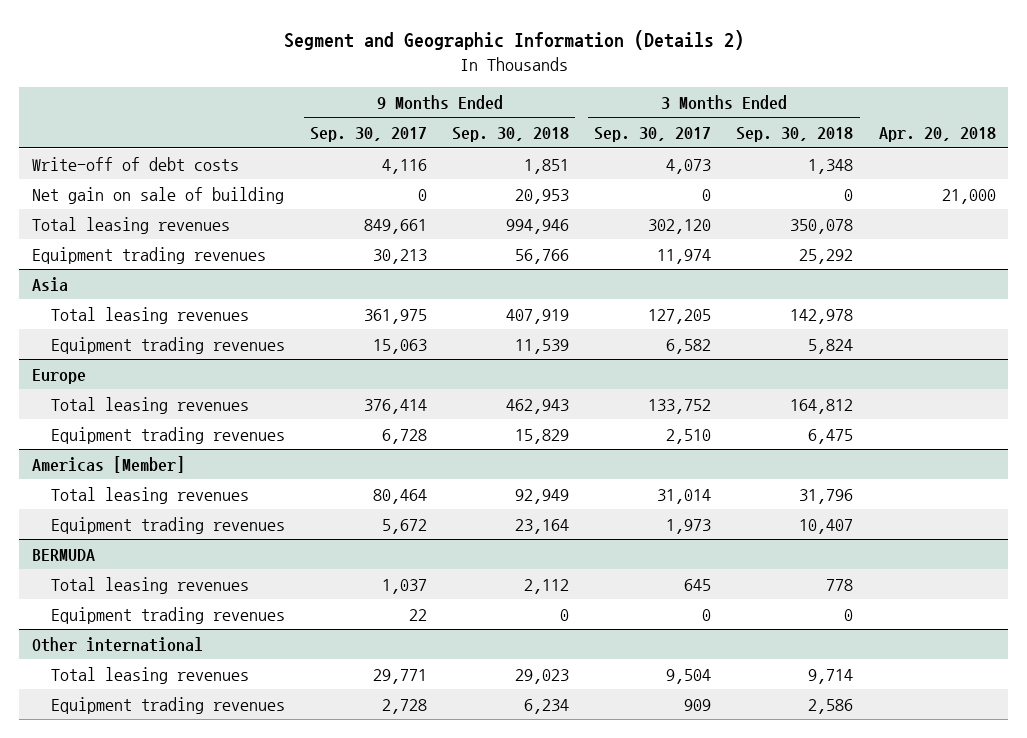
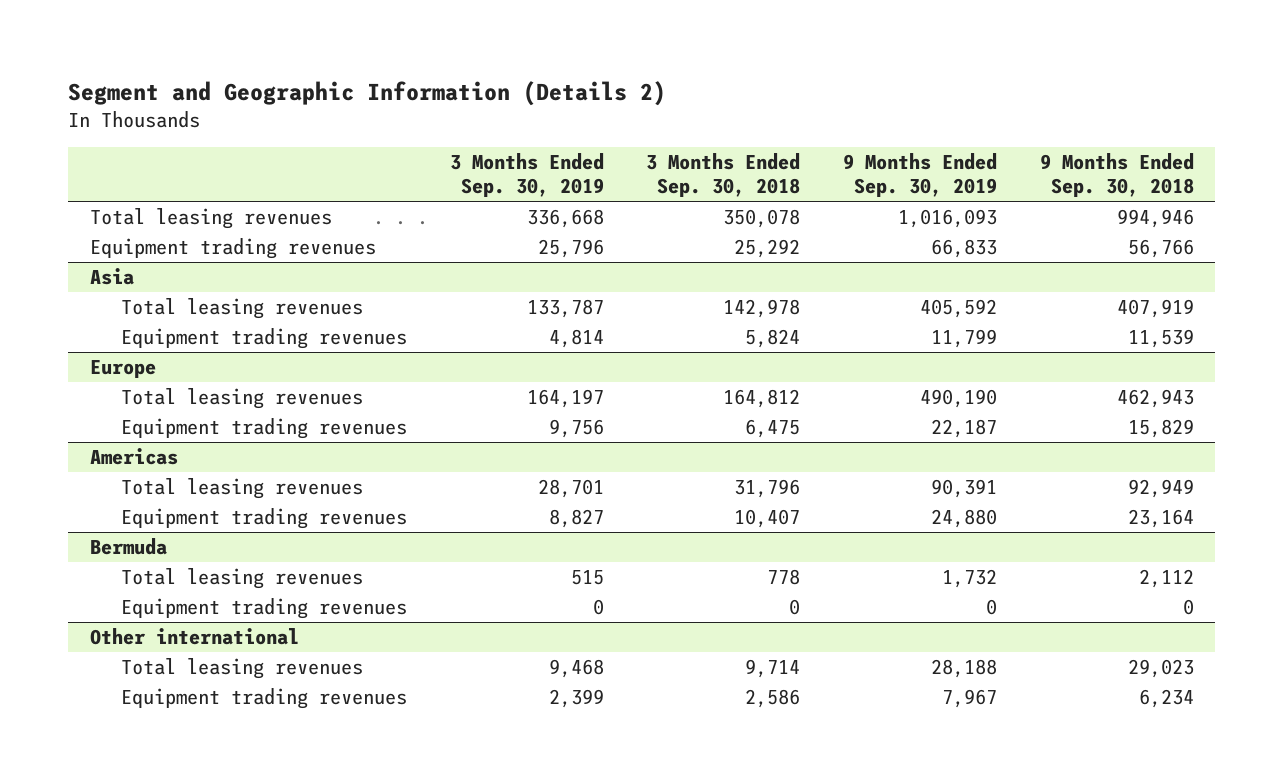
[310,127,428,143] Sep. 30, 2017 -> none
[594,127,712,143] Sep. 30, 2017 -> none
[878,127,996,143] Apr. 20, 2018 -> none
none -> [449,153,604,198] 3 Months Ended Sep. 30, 2019
none -> [843,153,998,198] 9 Months Ended Sep. 30, 2019
[31,156,239,171] Write-off of debt costs -> none
[31,186,284,204] Net gain on sale of building -> none
[31,455,185,473] Americas [Member] -> [89,448,178,466] Americas
[31,548,95,561] BERMUDA -> [89,538,167,556] Bermuda

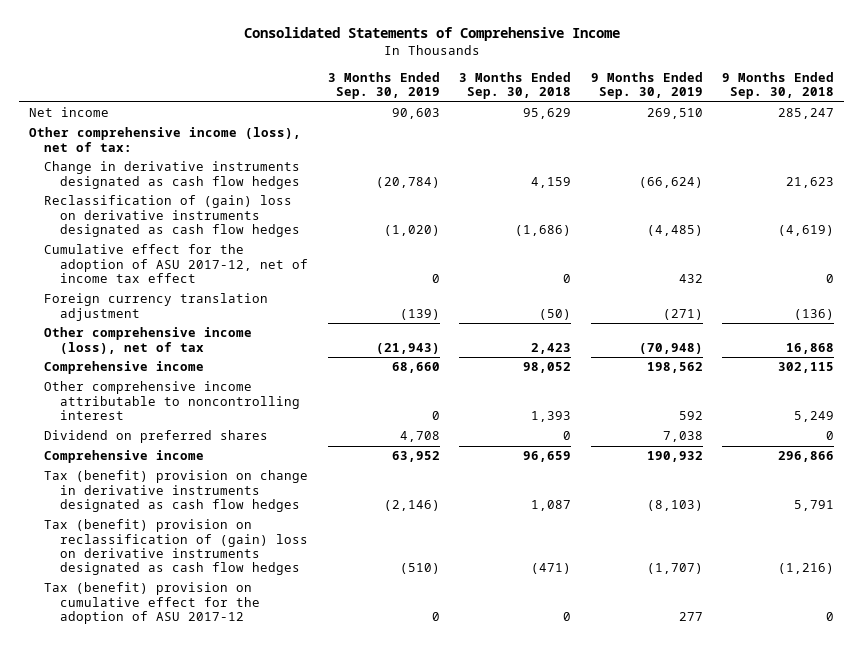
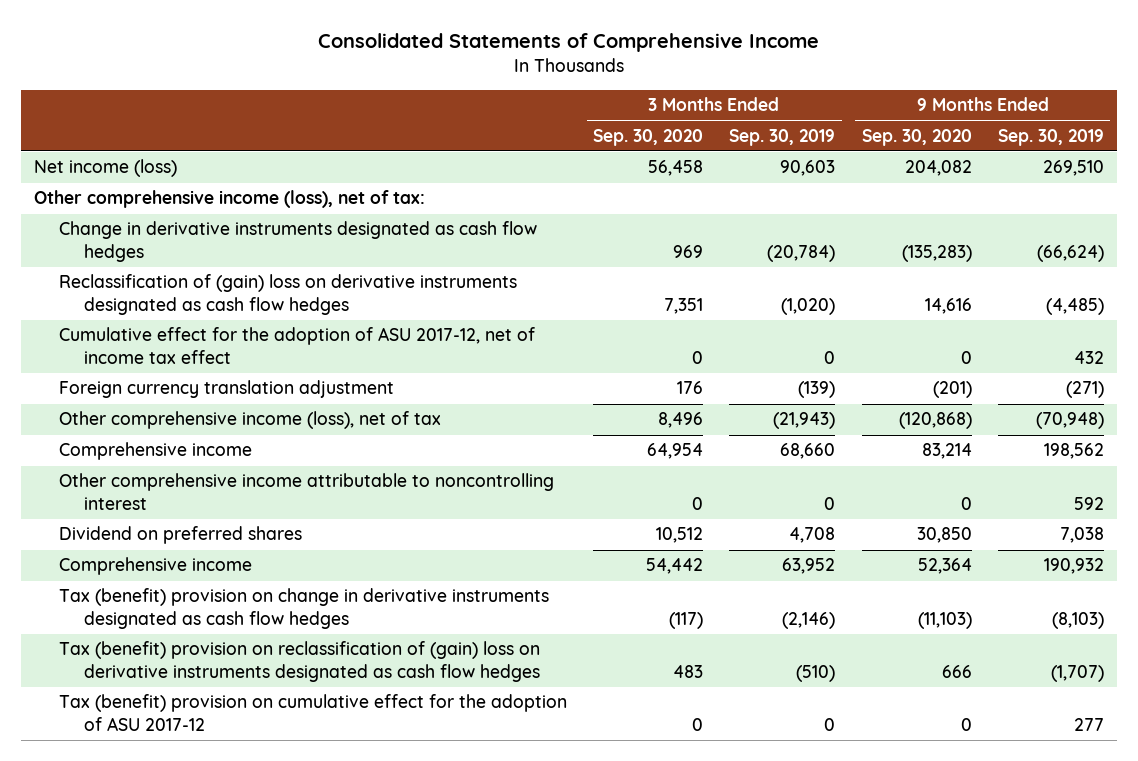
[459,71,572,100] 3 Months Ended Sep. 30, 2018 -> none
[722,71,835,100] 9 Months Ended Sep. 30, 2018 -> none
none -> [593,128,704,146] Sep. 30, 2020
none -> [861,128,972,146] Sep. 30, 2020
[29,107,110,118] Net income -> [34,159,178,178] Net income (loss)

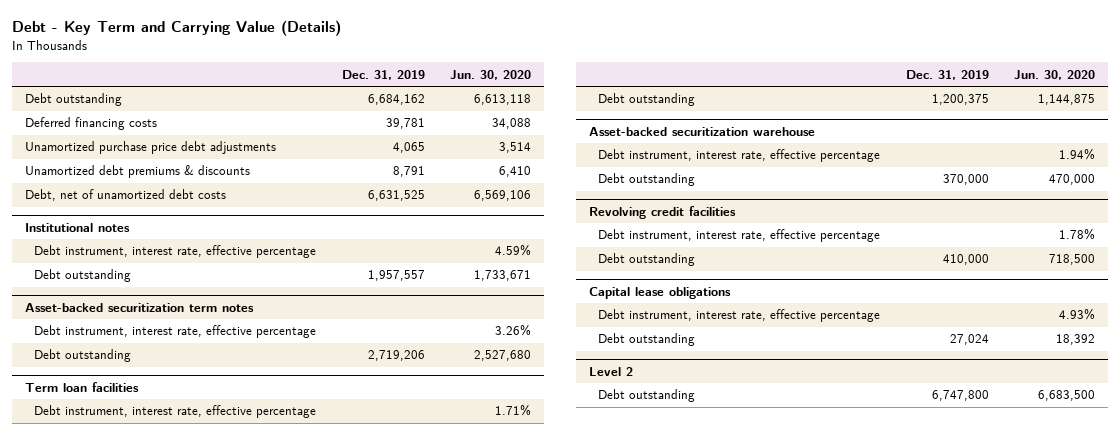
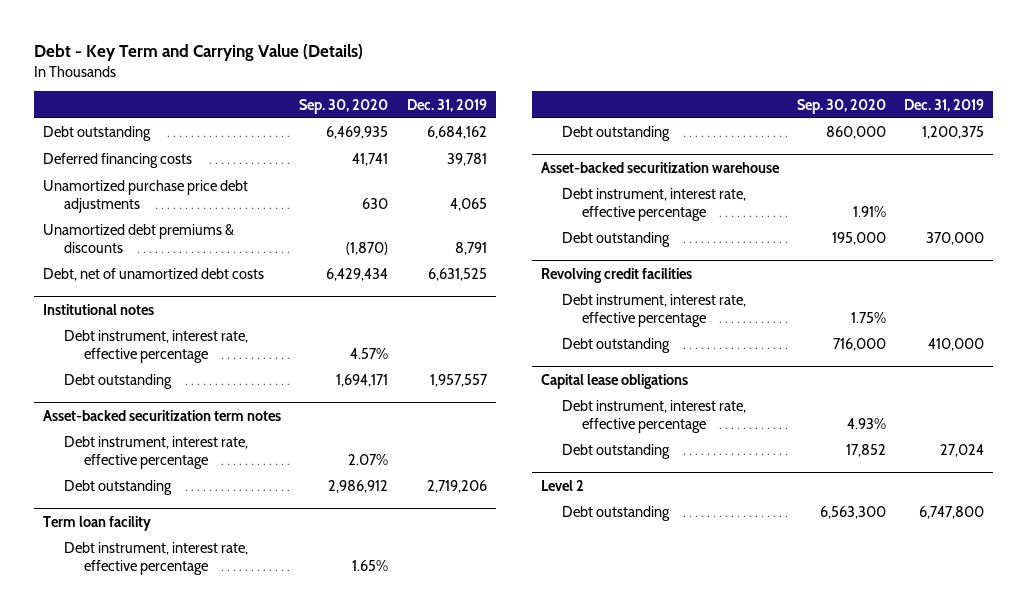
[450,69,532,80] Jun. 30, 2020 -> none
none -> [299,98,389,114] Sep. 30, 2020
[25,381,140,392] Term loan facilities -> [43,516,152,532] Term loan facility

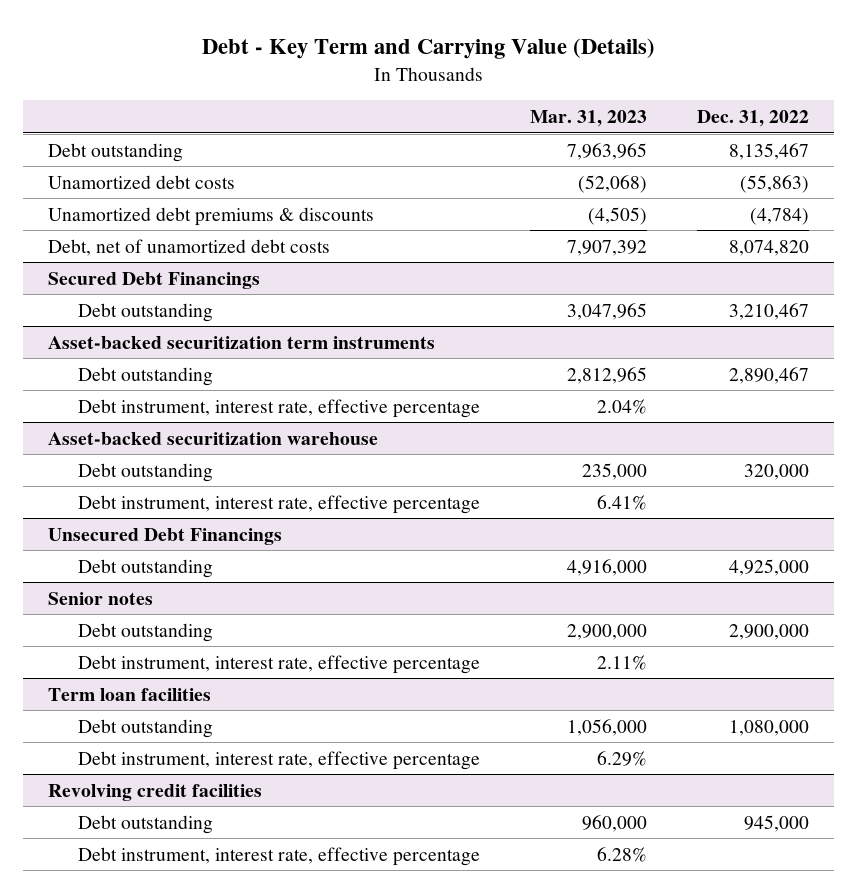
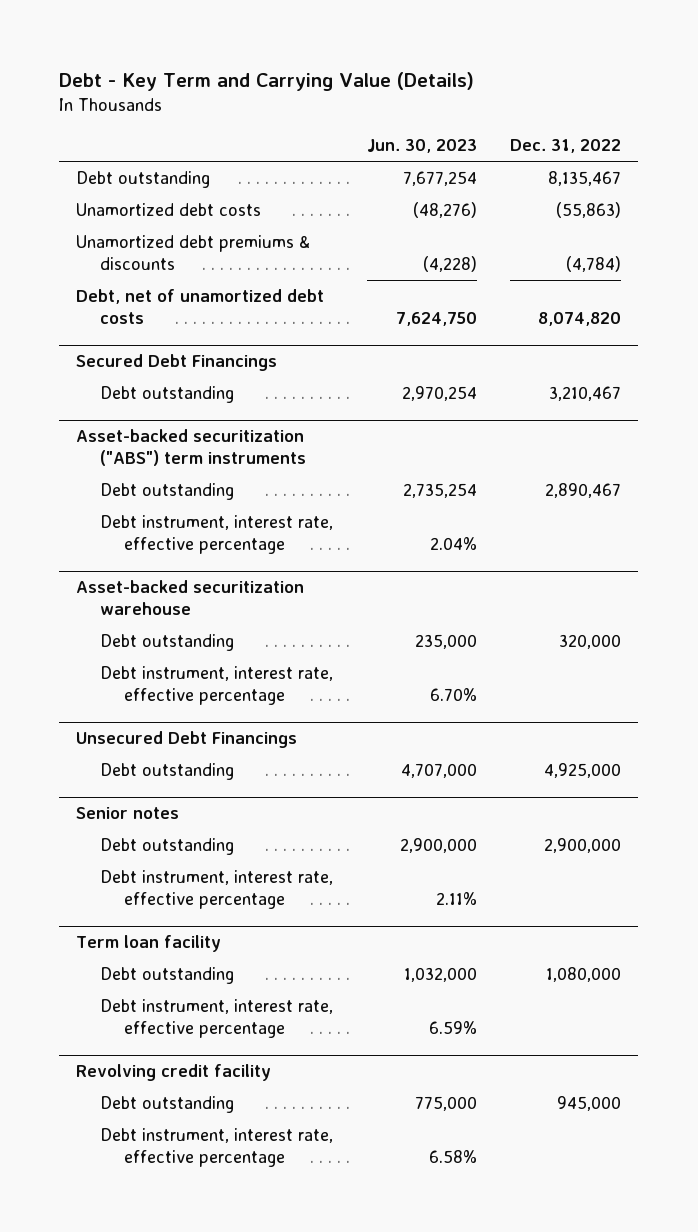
[530,110,648,128] Mar. 31, 2023 -> none
none -> [366,139,477,154] Jun. 30, 2023
[48,335,436,349] Asset-backed securitization term instruments -> [76,429,306,467] Asset-backed securitization ("ABS") term instruments
[48,687,212,701] Term loan facilities -> [76,935,222,953] Term loan facility
[48,783,263,801] Revolving credit facilities -> [76,1064,272,1082] Revolving credit facility

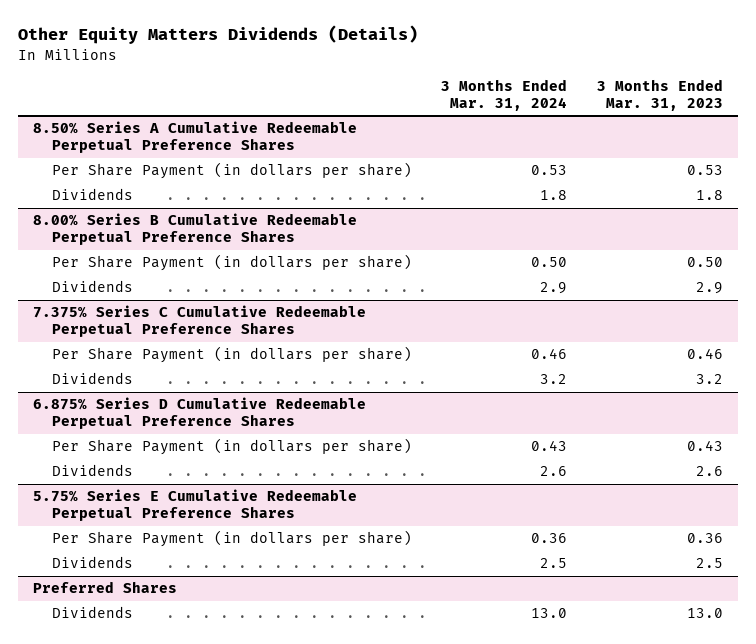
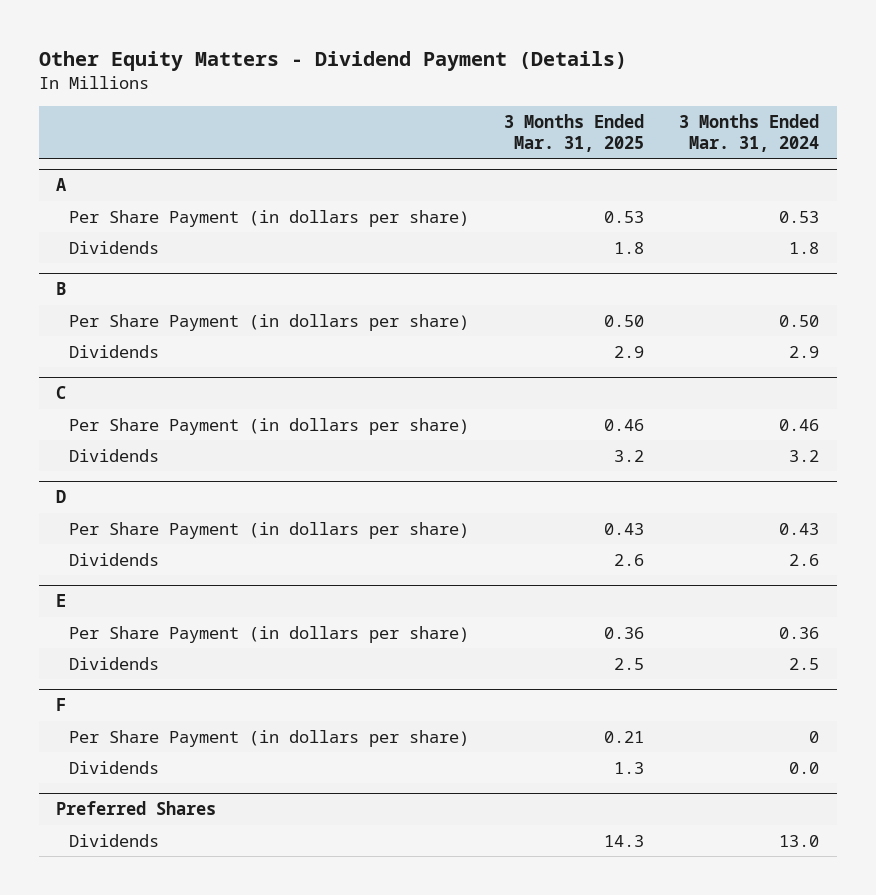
[18,25,419,45] Other Equity Matters Dividends (Details) -> [38,50,627,71] Other Equity Matters - Dividend Payment (Details)
[596,79,723,111] 3 Months Ended Mar. 31, 2023 -> none
none -> [504,113,645,153] 3 Months Ended Mar. 31, 2025
[33,121,358,154] 8.50% Series A Cumulative Redeemable Perpetual Preference Shares -> [56,178,68,192] A
[33,213,358,246] 8.00% Series B Cumulative Redeemable Perpetual Preference Shares -> [56,282,67,296] B
[33,305,367,338] 7.375% Series C Cumulative Redeemable Perpetual Preference Shares -> [56,386,67,400] C
[33,397,367,430] 6.875% Series D Cumulative Redeemable Perpetual Preference Shares -> [56,490,67,504] D
[33,489,358,522] 5.75% Series E Cumulative Redeemable Perpetual Preference Shares -> [56,594,67,608] E
none -> [56,698,67,712] F
none -> [69,729,470,747] Per Share Payment (in dollars per share)
none -> [69,760,160,774] Dividends

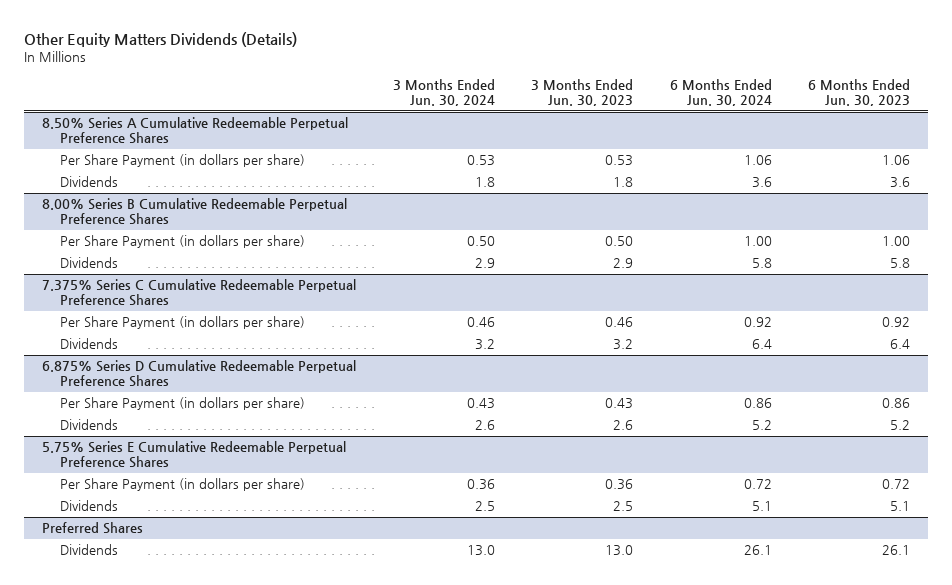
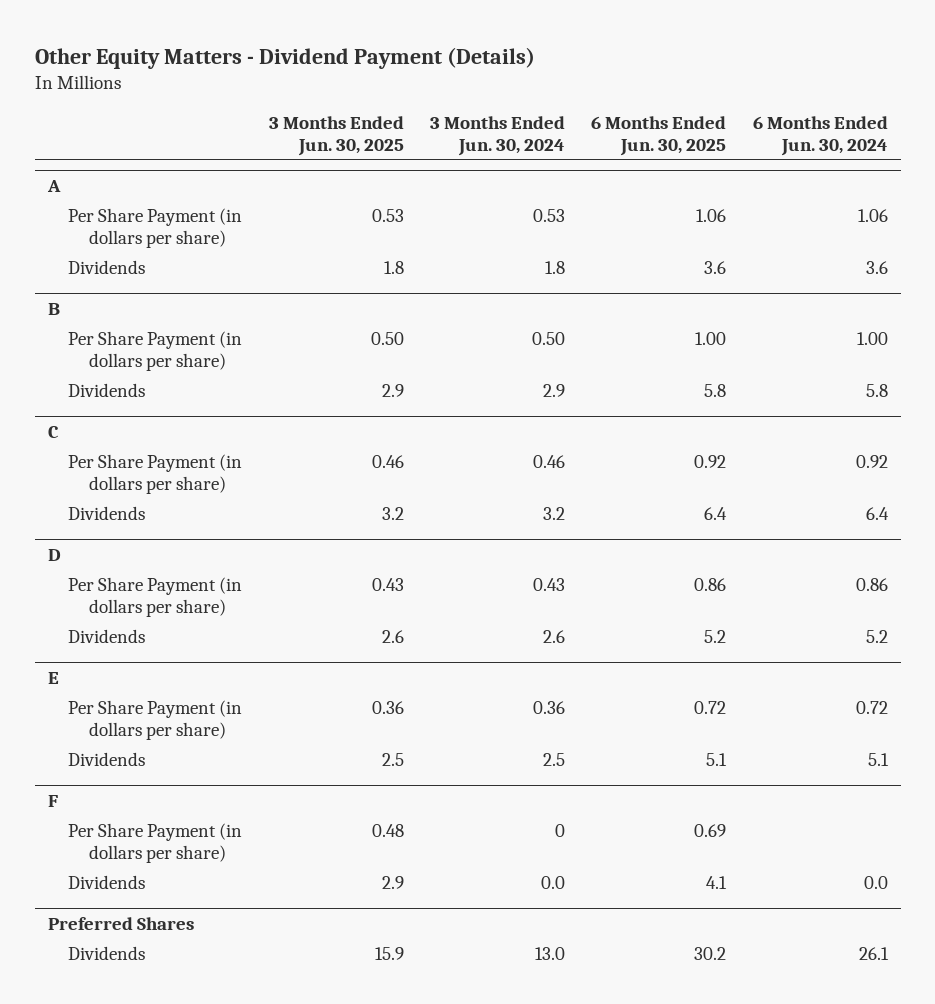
[24,32,298,48] Other Equity Matters Dividends (Details) -> [34,46,535,69] Other Equity Matters - Dividend Payment (Details)
[531,79,634,107] 3 Months Ended Jun. 30, 2023 -> none
[807,79,910,107] 6 Months Ended Jun. 30, 2023 -> none
none -> [268,115,404,156] 3 Months Ended Jun. 30, 2025
none -> [591,115,727,156] 6 Months Ended Jun. 30, 2025
[42,117,349,145] 8.50% Series A Cumulative Redeemable Perpetual Preference Shares -> [46,180,61,193] A
[42,198,348,226] 8.00% Series B Cumulative Redeemable Perpetual Preference Shares -> [47,303,60,316] B
[42,279,357,307] 7.375% Series C Cumulative Redeemable Perpetual Preference Shares -> [47,426,59,439] C
[42,360,357,388] 6.875% Series D Cumulative Redeemable Perpetual Preference Shares -> [47,549,61,562] D
[42,441,347,469] 5.75% Series E Cumulative Redeemable Perpetual Preference Shares -> [47,672,59,685] E
none -> [47,795,58,808] F
none -> [68,823,243,863] Per Share Payment (in dollars per share)
none -> [68,875,146,890] Dividends

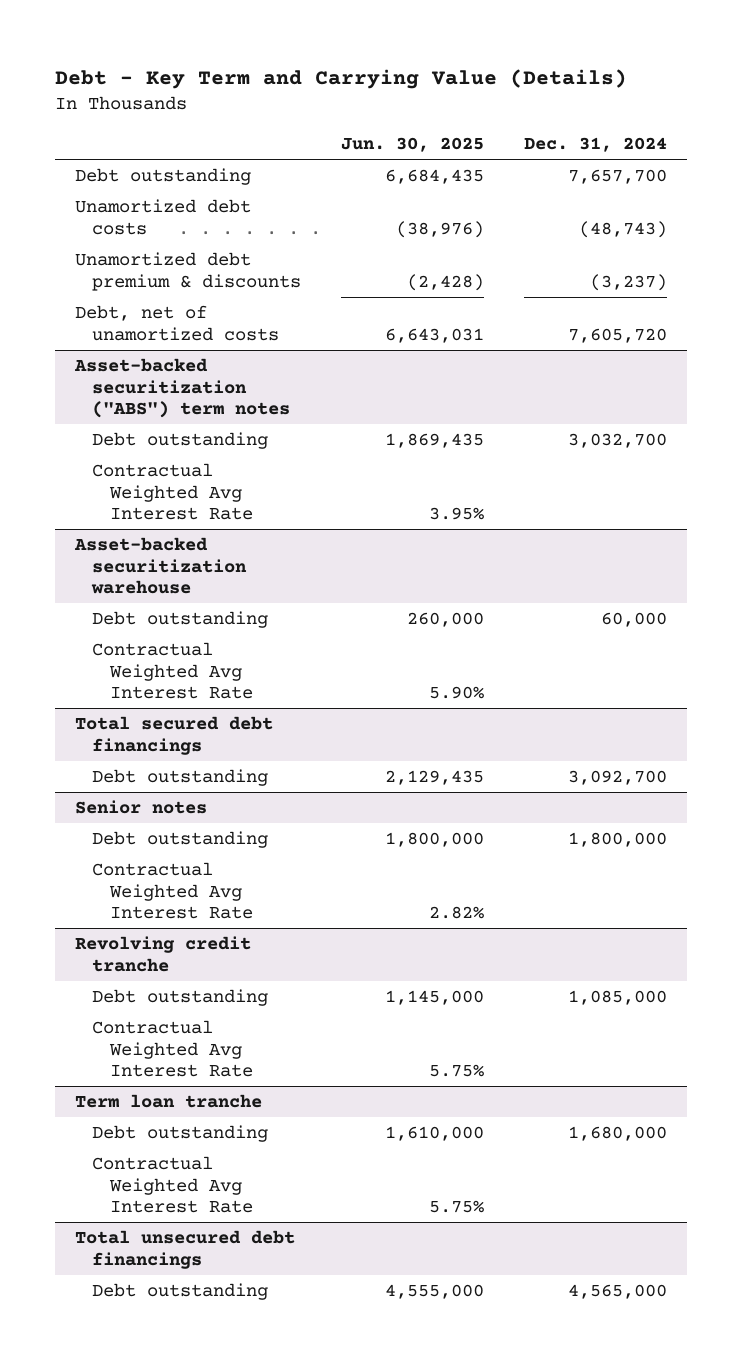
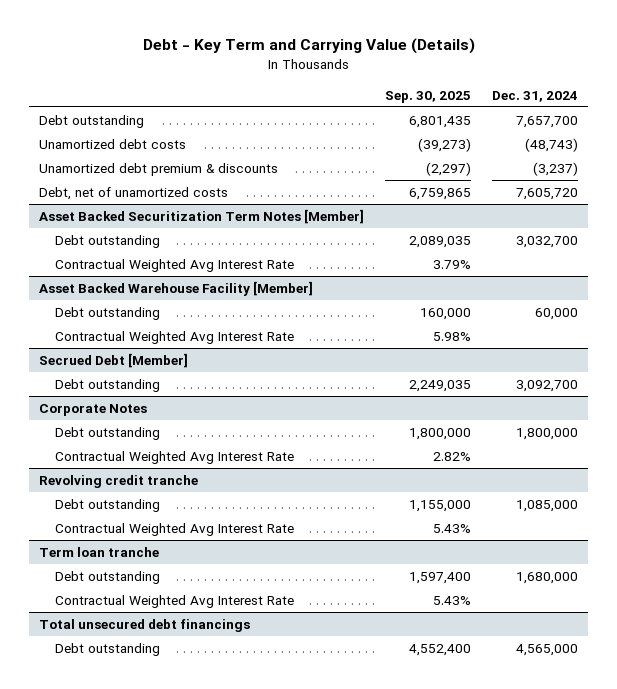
[341,137,485,153] Jun. 30, 2025 -> none
none -> [385,90,472,103] Sep. 30, 2025
[73,358,291,419] Asset-backed securitization ("ABS") term notes -> [39,209,365,225] Asset Backed Securitization Term Notes [Member]
[73,537,248,595] Asset-backed securitization warehouse -> [39,281,314,297] Asset Backed Warehouse Facility [Member]
[74,716,273,755] Total secured debt financings -> [39,353,189,369] Secrued Debt [Member]
[74,800,207,815] Senior notes -> [39,404,148,417] Corporate Notes

